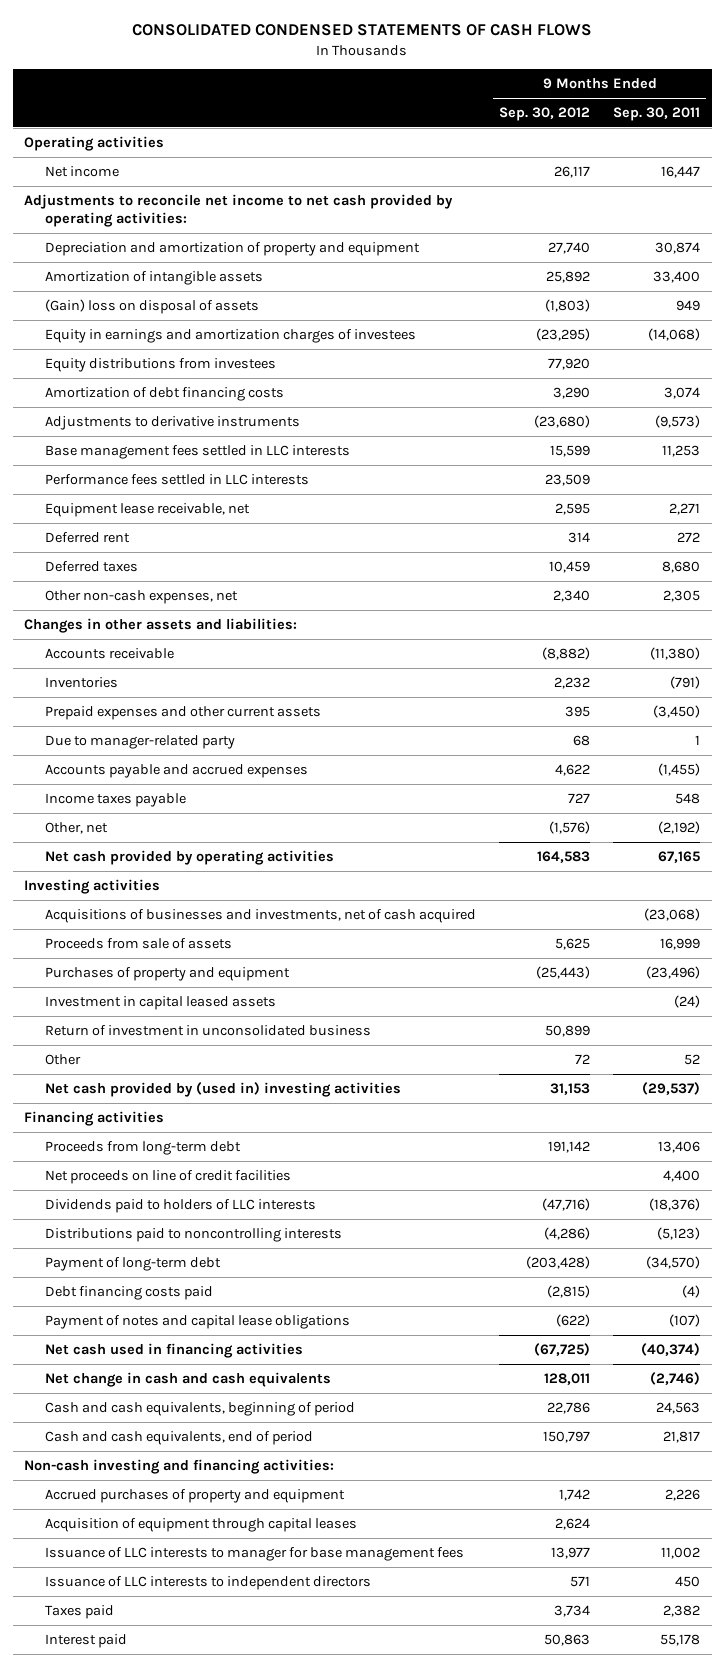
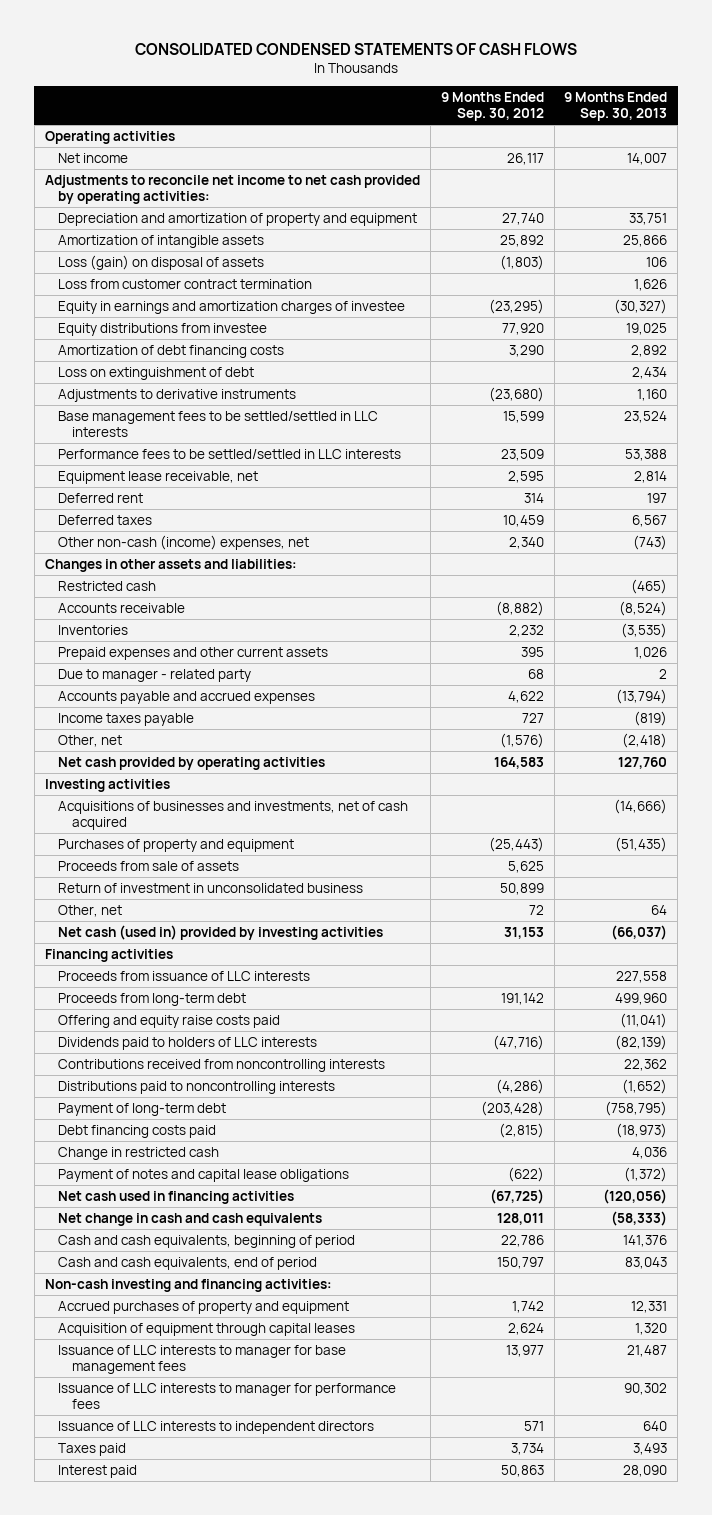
[613,107,701,122] Sep. 30, 2011 -> none
none -> [564,92,668,122] 9 Months Ended Sep. 30, 2013
[44,299,259,315] (Gain) loss on disposal of assets -> [58,254,265,270] Loss (gain) on disposal of assets
none -> [58,278,313,289] Loss from customer contract termination
[44,329,416,344] Equity in earnings and amortization charges of investees -> [58,300,406,314] Equity in earnings and amortization charges of investee
[44,358,276,373] Equity distributions from investees -> [58,322,268,336] Equity distributions from investee
none -> [58,366,255,380] Loss on extinguishment of debt
[44,445,350,460] Base management fees settled in LLC interests -> [58,410,379,437] Base management fees to be settled/settled in LLC interests
[44,474,309,486] Performance fees settled in LLC interests -> [58,448,402,459] Performance fees to be settled/settled in LLC interests
[44,590,238,605] Other non-cash expenses, net -> [58,534,310,550] Other non-cash (income) expenses, net
none -> [58,580,157,591] Restricted cash
[44,735,235,750] Due to manager-related party -> [58,668,252,682] Due to manager - related party
[44,996,276,1011] Investment in capital leased assets -> none
[44,938,232,950] Proceeds from sale of assets -> [58,860,240,871] Proceeds from sale of assets
[44,1054,81,1066] Other -> [58,904,123,917] Other, net
[44,1082,401,1098] Net cash provided by (used in) investing activities -> [58,924,384,940] Net cash (used in) provided by investing activities
none -> [58,970,311,981] Proceeds from issuance of LLC interests
[44,1170,291,1185] Net proceeds on line of credit facilities -> none
none -> [58,1014,281,1028] Offering and equity raise costs paid
none -> [58,1058,386,1072] Contributions received from noncontrolling interests
none -> [58,1146,220,1160] Change in restricted cash
none -> [58,1382,397,1409] Issuance of LLC interests to manager for performance fees

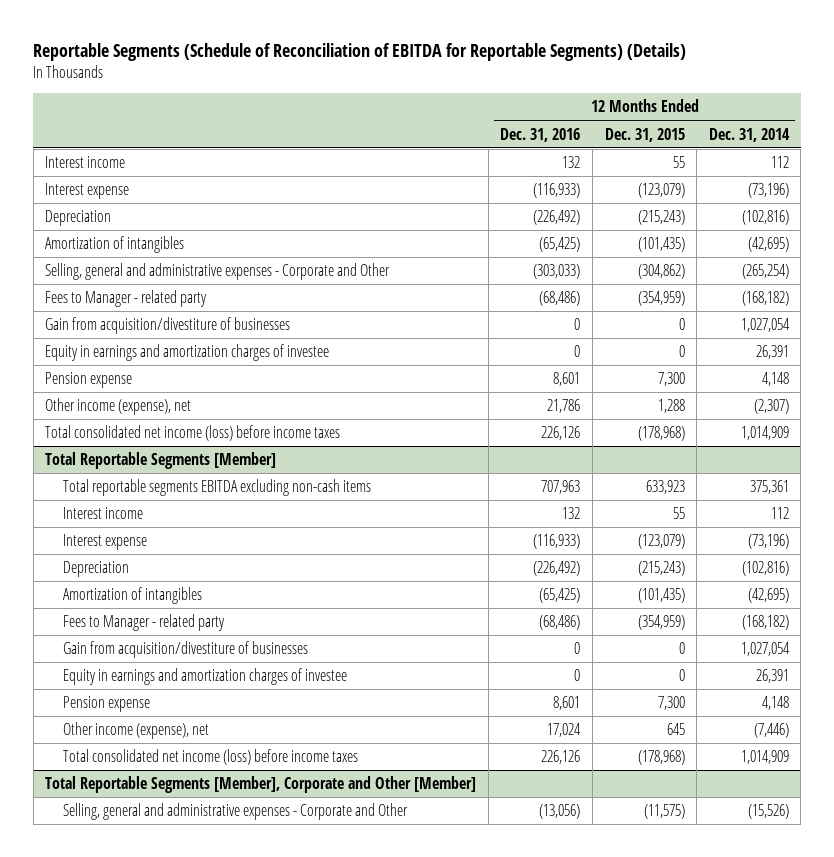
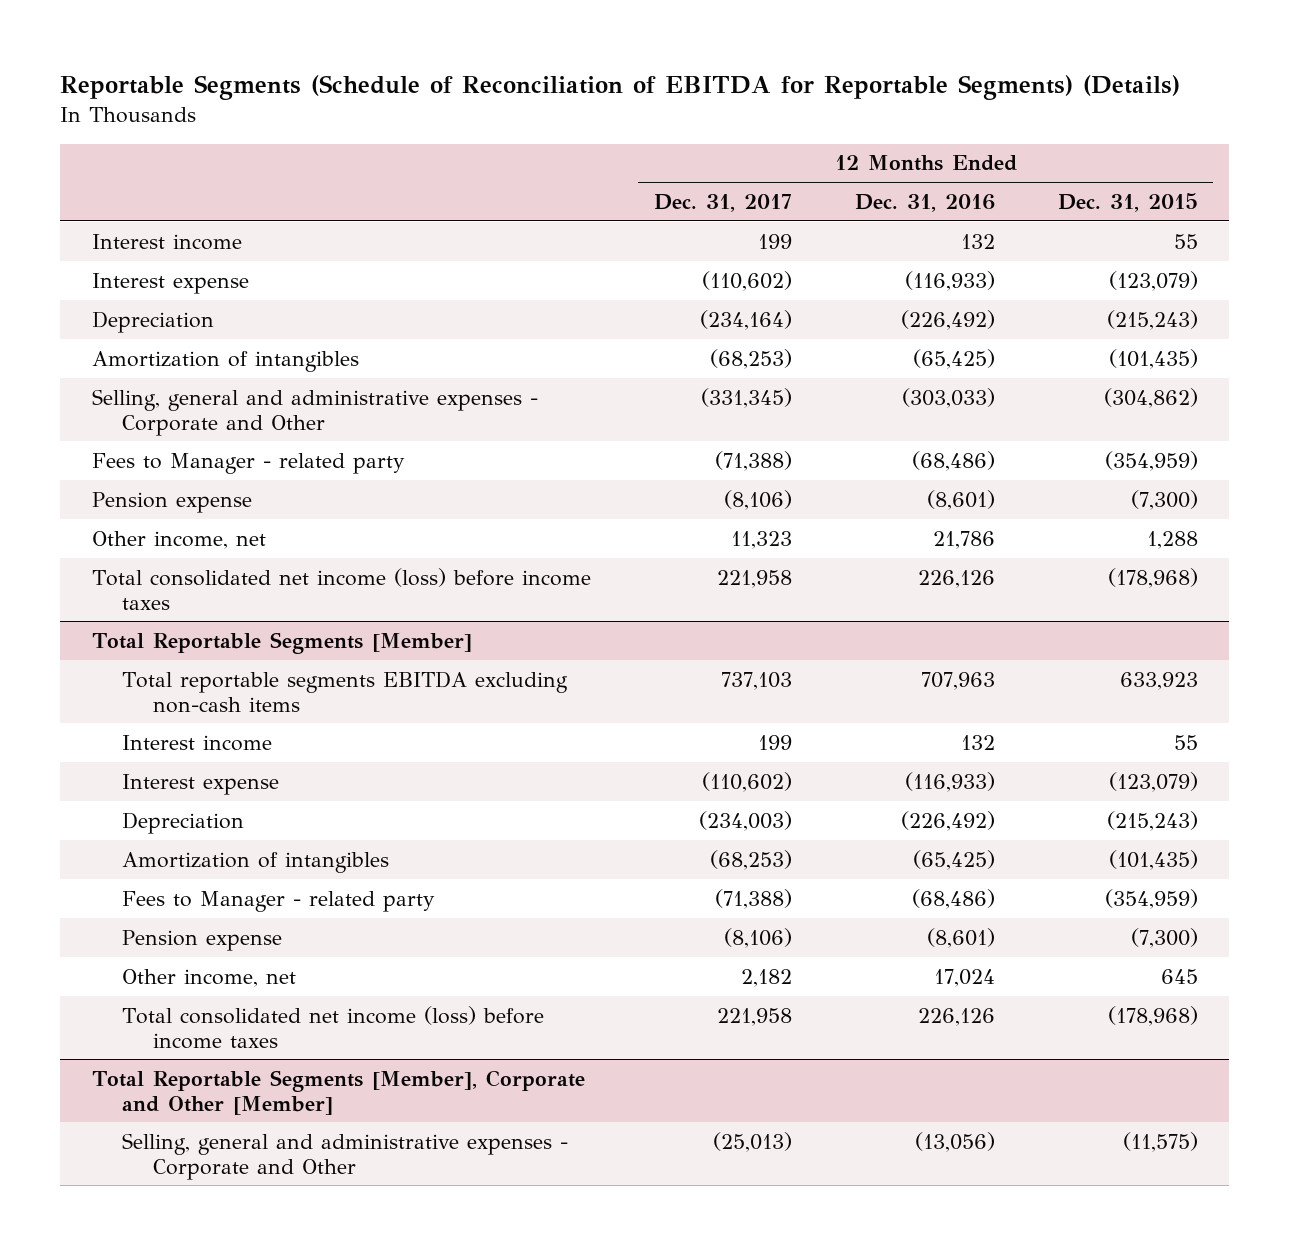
[708,127,790,142] Dec. 31, 2014 -> none
none -> [653,193,792,212] Dec. 31, 2017
[45,317,291,335] Gain from acquisition/divestiture of businesses -> none
[45,344,330,362] Equity in earnings and amortization charges of investee -> none
[553,372,581,387] 8,601 -> [926,489,995,510] (8,601)
[657,372,685,387] 7,300 -> [1130,489,1198,510] (7,300)
[45,398,192,416] Other income (expense), net -> [91,530,266,549] Other income, net
[62,641,308,659] Gain from acquisition/divestiture of businesses -> none
[62,668,347,686] Equity in earnings and amortization charges of investee -> none
[553,696,581,711] 8,601 -> [926,927,995,948] (8,601)
[657,696,685,711] 7,300 -> [1130,927,1198,948] (7,300)
[62,722,209,740] Other income (expense), net -> [122,968,297,987] Other income, net

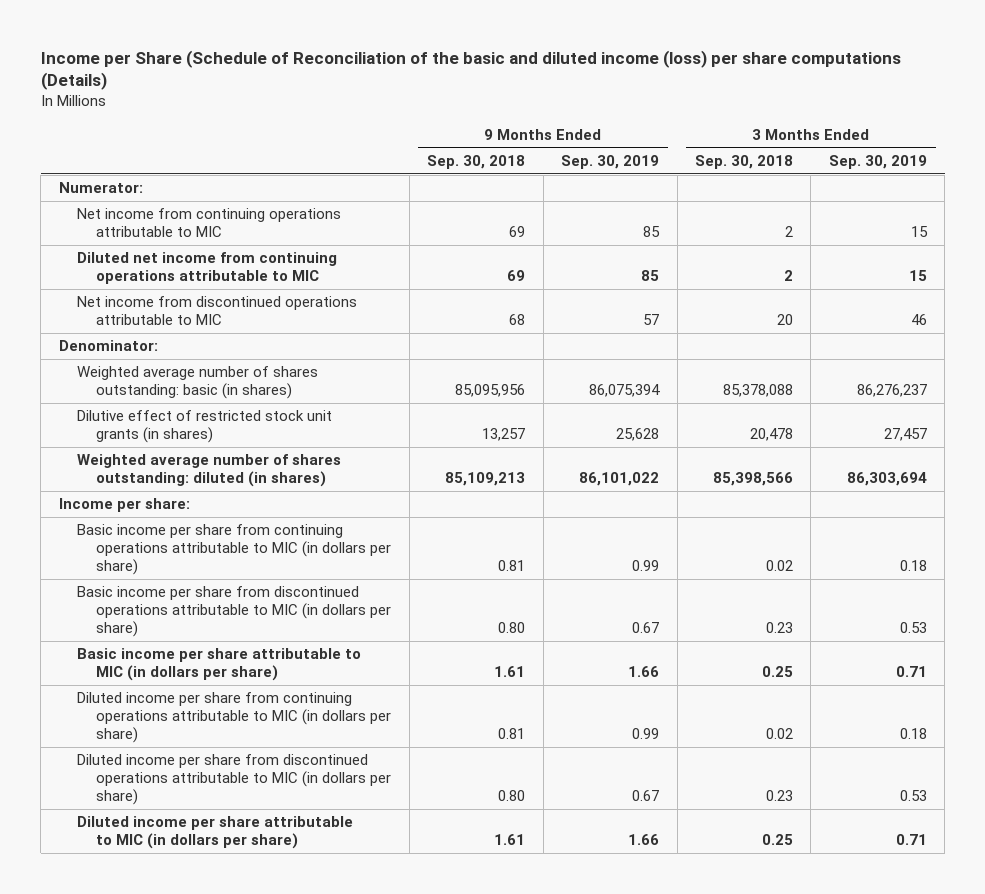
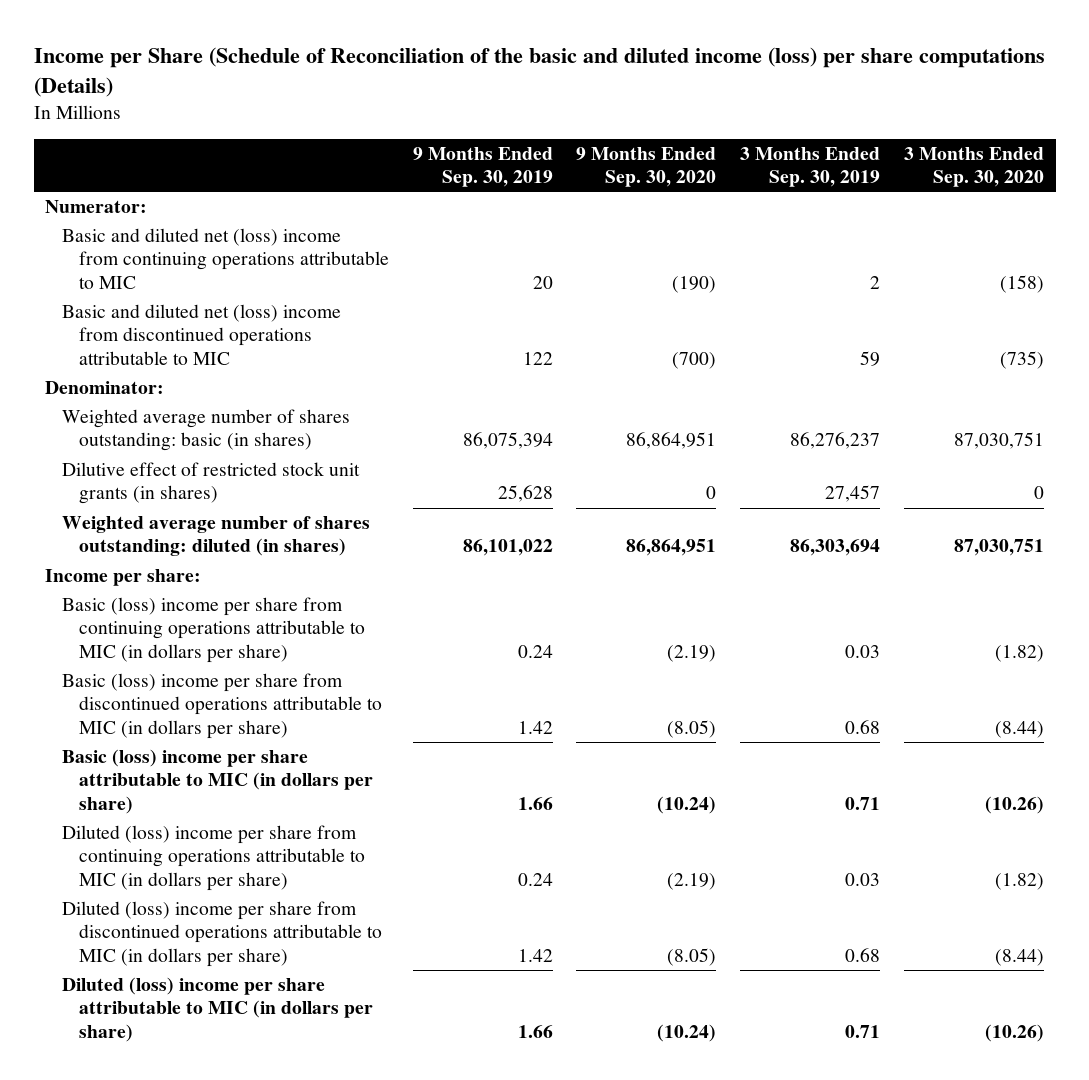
[427,154,526,169] Sep. 30, 2018 -> none
[694,154,793,169] Sep. 30, 2018 -> none
none -> [576,146,717,188] 9 Months Ended Sep. 30, 2020
none -> [903,146,1044,188] 3 Months Ended Sep. 30, 2020
[77,208,342,238] Net income from continuing operations attributable to MIC -> none
[77,252,338,285] Diluted net income from continuing operations attributable to MIC -> [62,228,390,289] Basic and diluted net (loss) income from continuing operations attributable to MIC
[641,270,660,282] 85 -> [532,275,553,289] 20
[908,270,927,282] 15 -> [870,275,881,289] 2
[77,296,358,326] Net income from discontinued operations attributable to MIC -> [62,304,342,365] Basic and diluted net (loss) income from discontinued operations attributable to MIC
[643,314,660,326] 57 -> [522,351,553,365] 122
[910,314,927,326] 46 -> [860,350,881,366] 59
[77,524,392,576] Basic income per share from continuing operations attributable to MIC (in dollars per share) -> [62,597,366,663] Basic (loss) income per share from continuing operations attributable to MIC (in dollars per share)
[632,560,660,572] 0.99 -> [517,644,553,658] 0.24
[899,560,927,572] 0.18 -> [845,644,881,658] 0.03
[77,586,392,638] Basic income per share from discontinued operations attributable to MIC (in dollars per share) -> [62,673,383,739] Basic (loss) income per share from discontinued operations attributable to MIC (in dollars per share)
[632,622,660,634] 0.67 -> [517,720,553,734] 1.42
[899,622,927,634] 0.53 -> [845,719,881,734] 0.68
[77,648,362,682] Basic income per share attributable to MIC (in dollars per share) -> [62,749,374,814] Basic (loss) income per share attributable to MIC (in dollars per share)
[77,692,392,744] Diluted income per share from continuing operations attributable to MIC (in dollars per share) -> [62,825,366,891] Diluted (loss) income per share from continuing operations attributable to MIC (in dollars per share)
[632,728,660,740] 0.99 -> [517,872,553,886] 0.24
[899,728,927,740] 0.18 -> [845,872,881,886] 0.03
[77,754,392,806] Diluted income per share from discontinued operations attributable to MIC (in dollars per share) -> [62,901,383,967] Diluted (loss) income per share from discontinued operations attributable to MIC (in dollars per share)
[632,790,660,802] 0.67 -> [517,948,553,962] 1.42
[899,790,927,802] 0.53 -> [845,947,881,962] 0.68
[77,816,354,850] Diluted income per share attributable to MIC (in dollars per share) -> [62,977,374,1042] Diluted (loss) income per share attributable to MIC (in dollars per share)

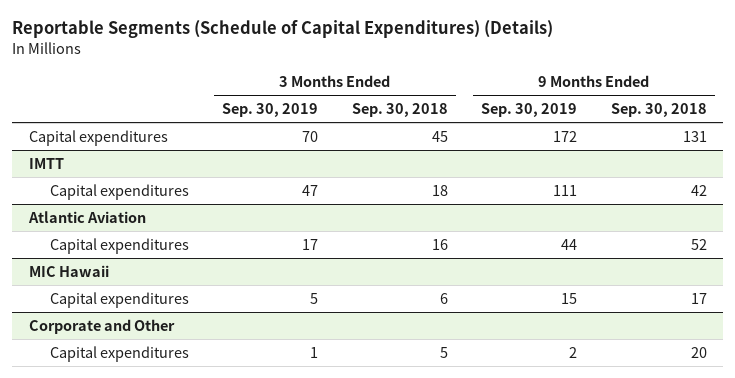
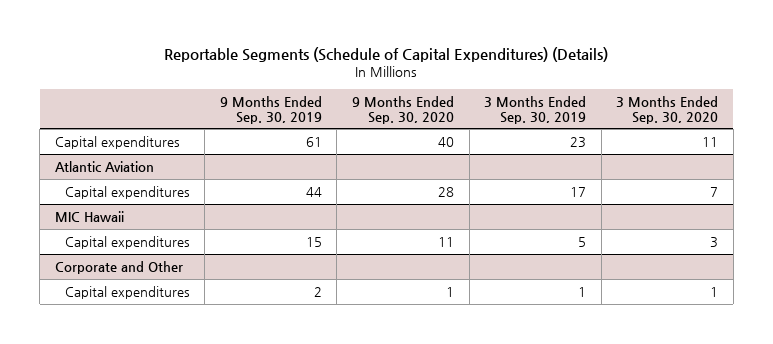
[351,103,448,118] Sep. 30, 2018 -> none
[610,103,707,118] Sep. 30, 2018 -> none
none -> [351,95,454,124] 9 Months Ended Sep. 30, 2020
none -> [616,95,719,124] 3 Months Ended Sep. 30, 2020
[28,157,64,169] IMTT -> none
[49,183,189,200] Capital expenditures -> none
[302,130,319,142] 70 -> [570,136,587,148] 23
[553,130,578,142] 172 -> [305,136,322,147] 61

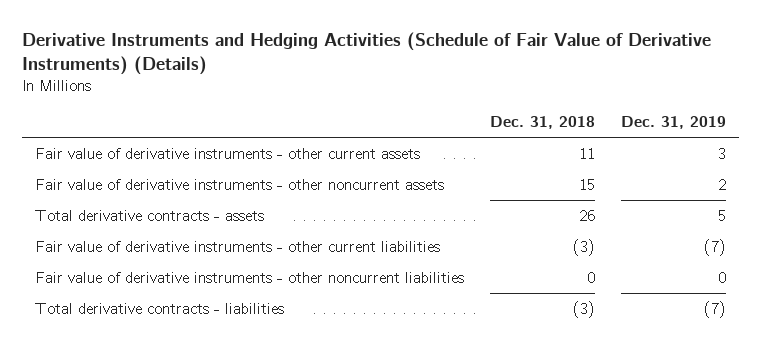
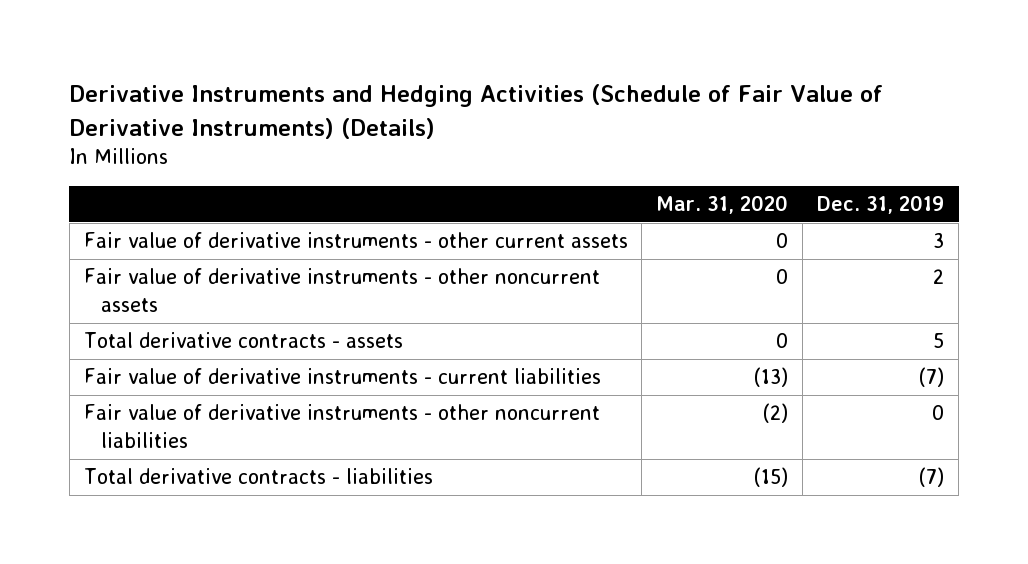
[489,115,595,129] Dec. 31, 2018 -> none
none -> [656,195,789,215] Mar. 31, 2020
[34,240,440,252] Fair value of derivative instruments - other current liabilities -> [83,368,601,385] Fair value of derivative instruments - current liabilities

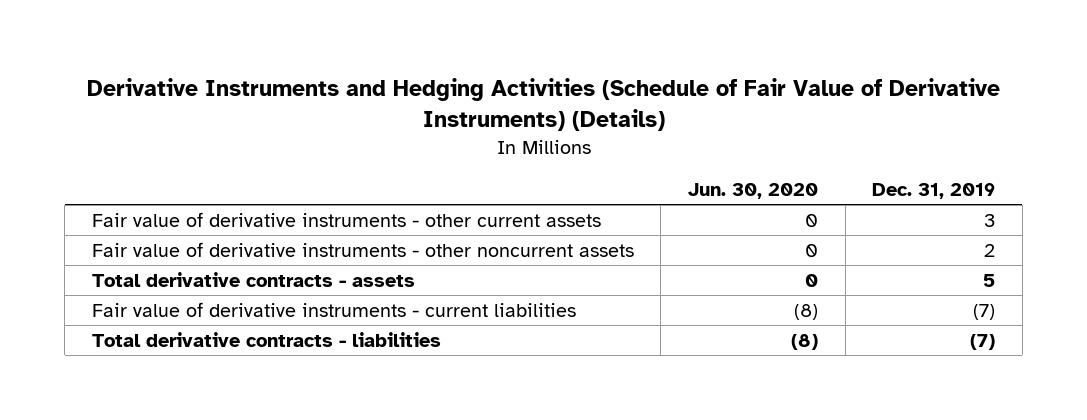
[656,195,789,215] Mar. 31, 2020 -> none
none -> [688,183,819,200] Jun. 30, 2020
[83,404,600,448] Fair value of derivative instruments - other noncurrent liabilities -> none

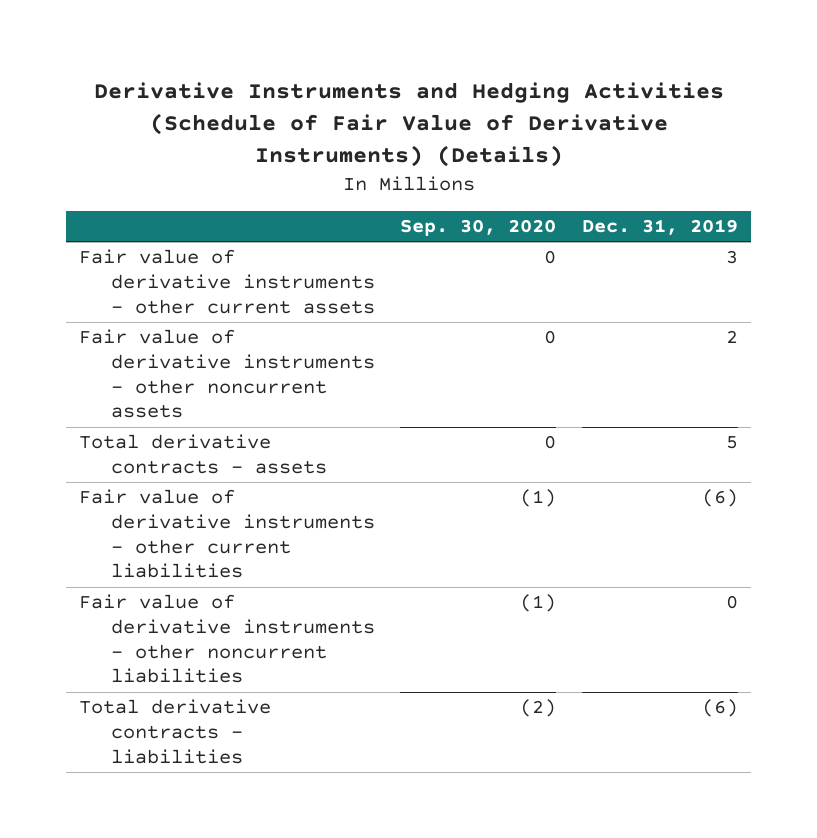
[688,183,819,200] Jun. 30, 2020 -> none
none -> [400,219,557,237] Sep. 30, 2020
[91,301,576,317] Fair value of derivative instruments - current liabilities -> [79,489,375,579] Fair value of derivative instruments - other current liabilities
[973,303,996,320] (7) -> [701,489,738,508] (6)
none -> [79,594,375,684] Fair value of derivative instruments - other noncurrent liabilities
[970,333,996,350] (7) -> [701,699,738,718] (6)

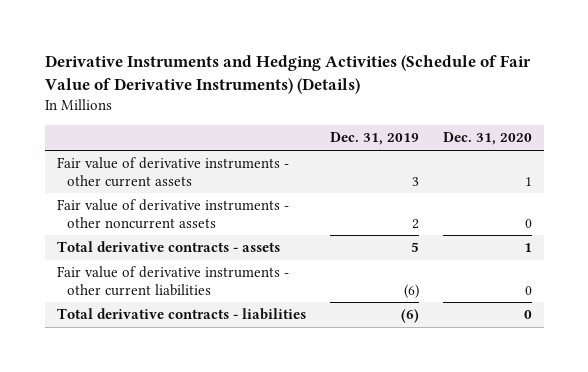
[400,219,557,237] Sep. 30, 2020 -> none
none -> [442,132,532,146] Dec. 31, 2020
[79,594,375,684] Fair value of derivative instruments - other noncurrent liabilities -> none

